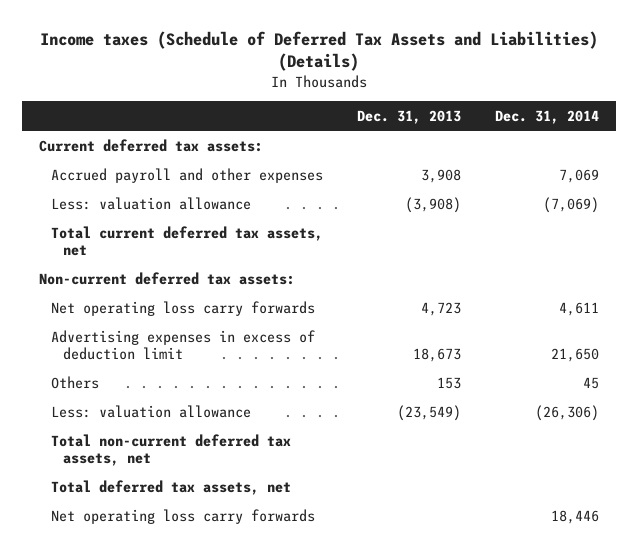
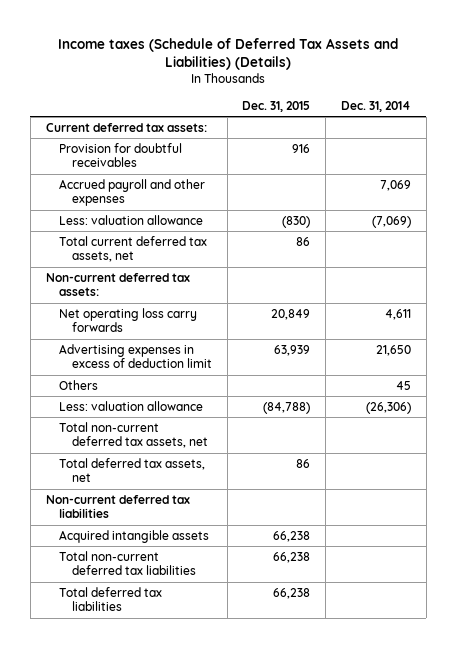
[357,109,462,124] Dec. 31, 2013 -> none
none -> [242,100,311,112] Dec. 31, 2015
none -> [58,142,182,168] Provision for doubtful receivables
[51,508,316,524] Net operating loss carry forwards -> none
none -> [45,494,190,519] Non-current deferred tax liabilities
none -> [58,529,209,543] Acquired intangible assets
none -> [58,550,196,576] Total non-current deferred tax liabilities
none -> [58,586,162,612] Total deferred tax liabilities

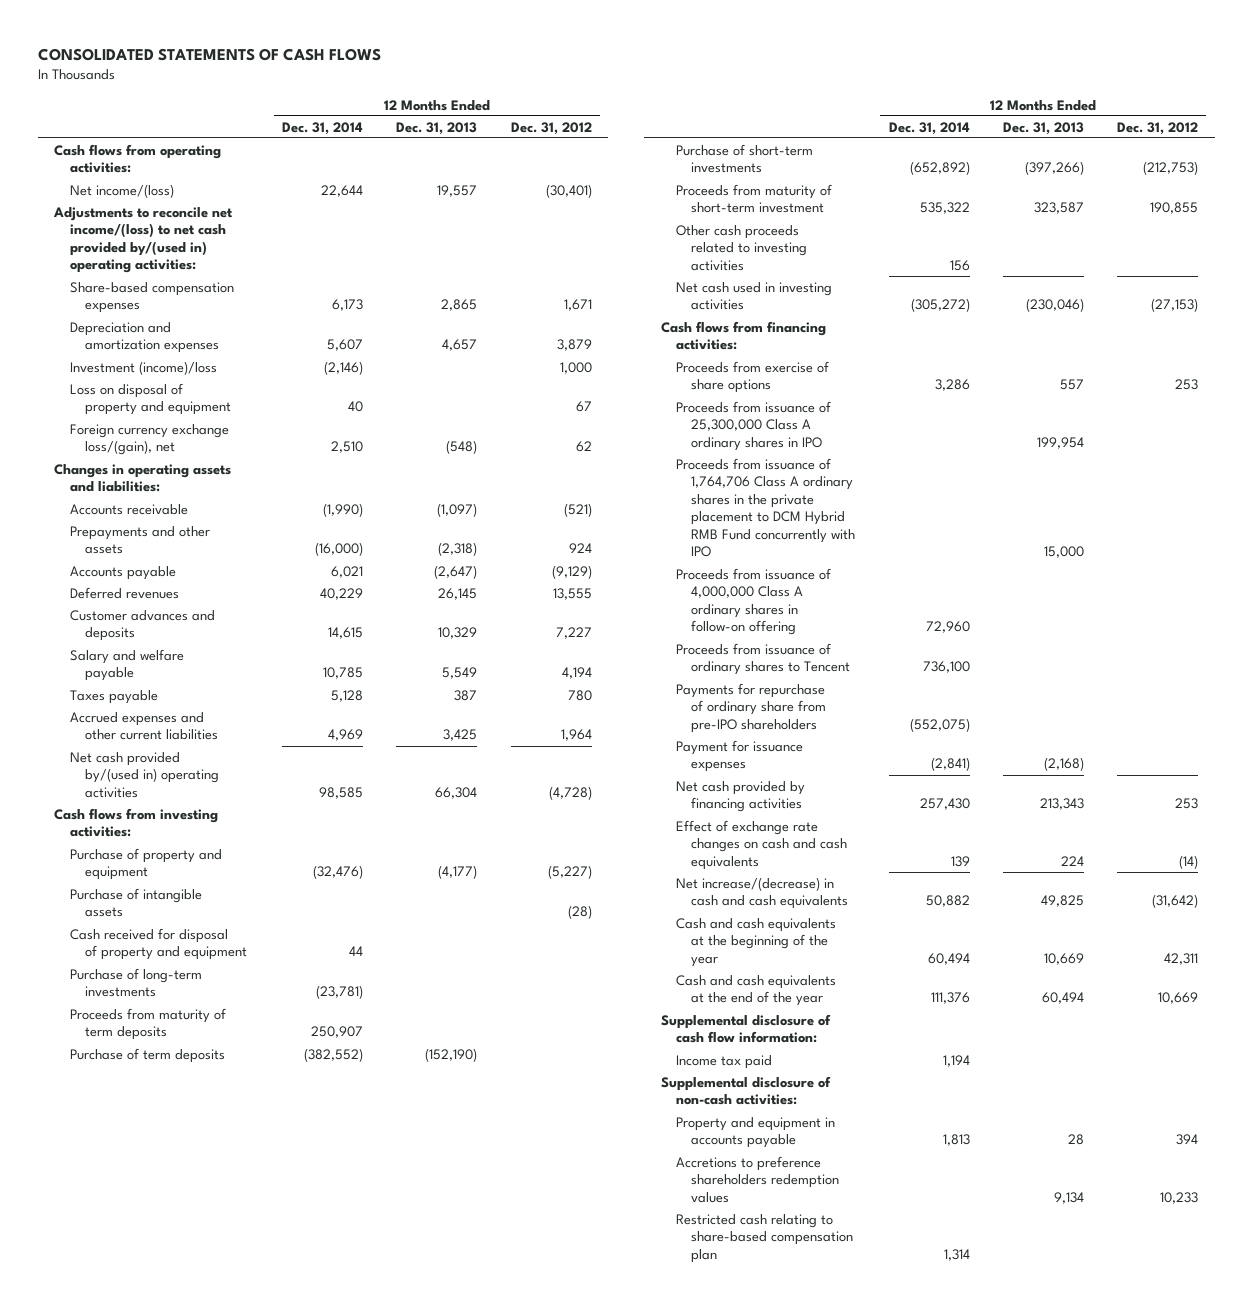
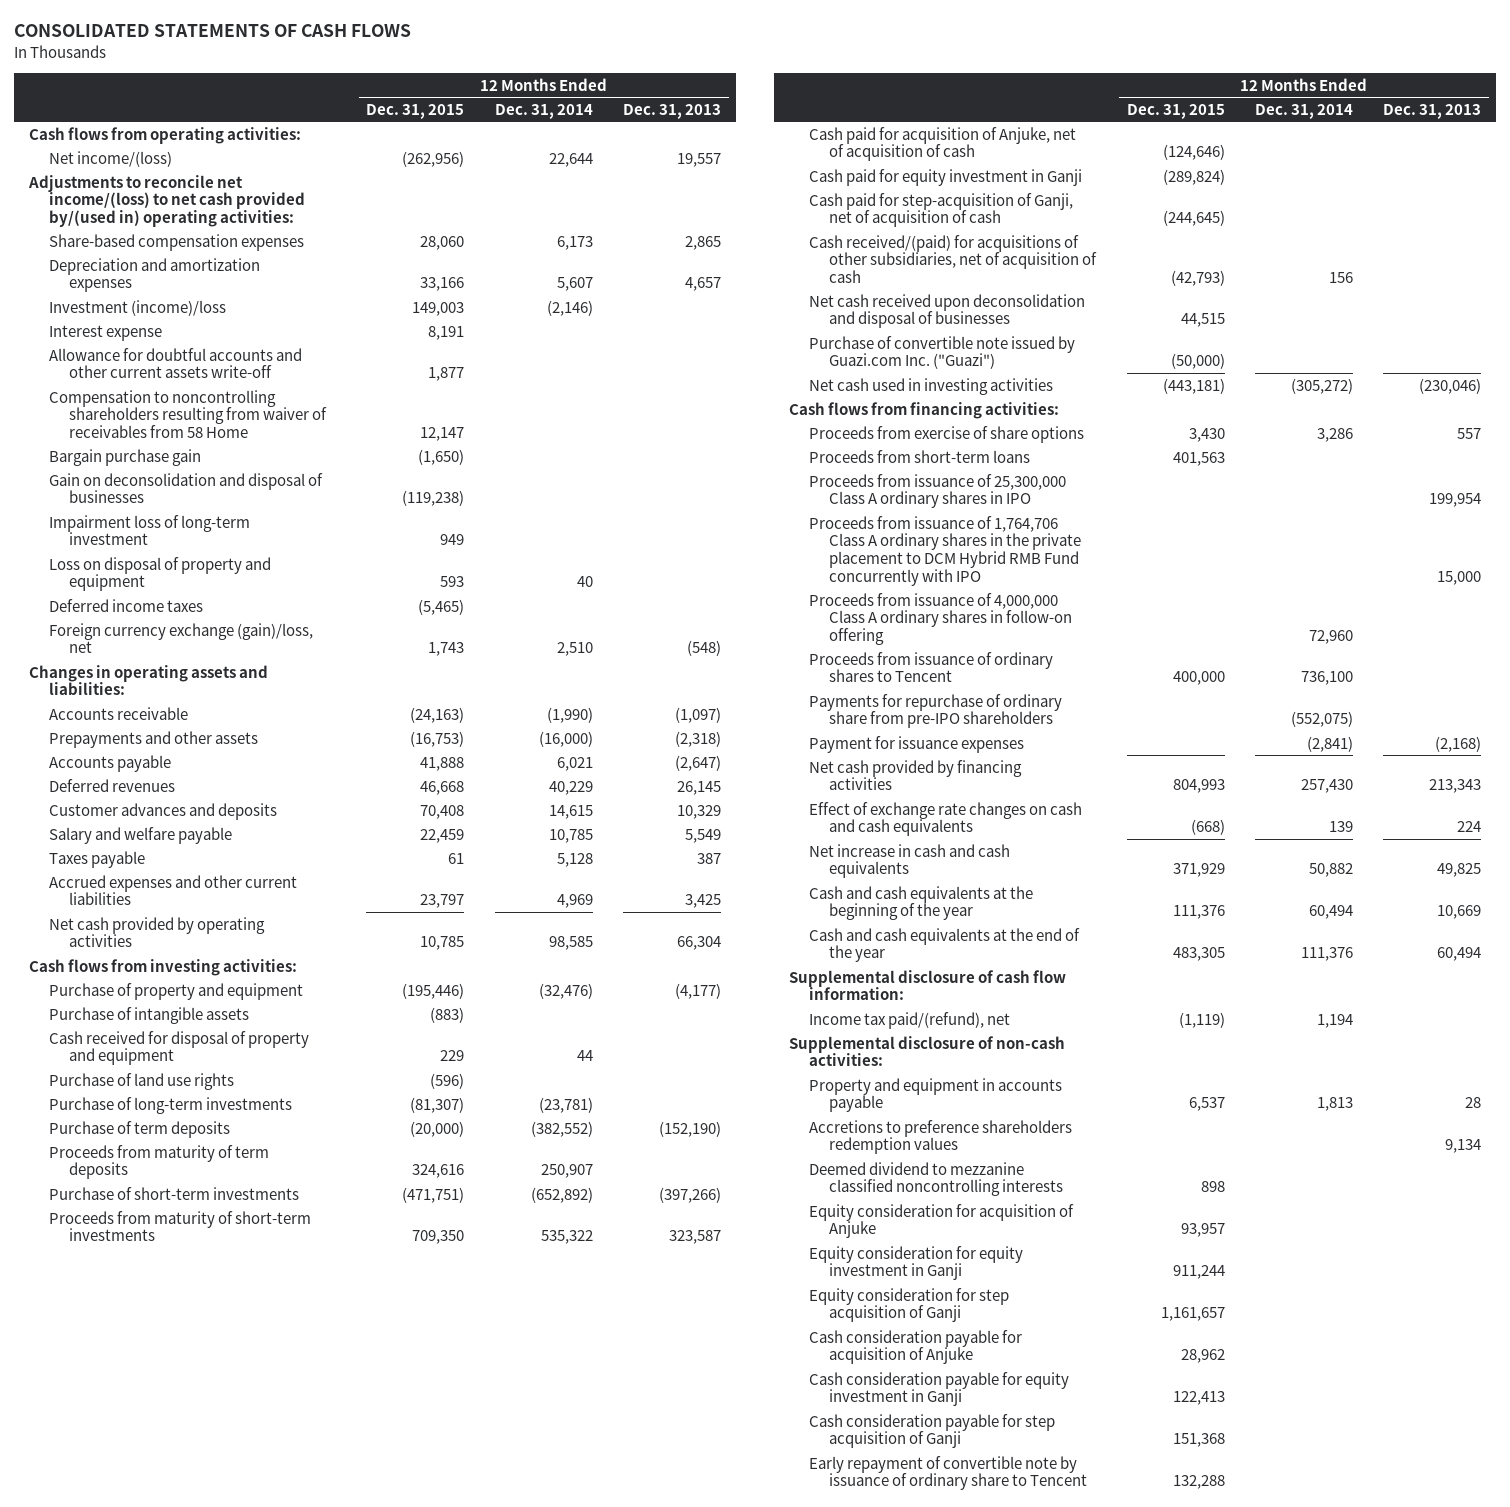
[510,121,592,135] Dec. 31, 2012 -> none
none -> [366,103,465,119] Dec. 31, 2015
none -> [49,324,163,341] Interest expense
none -> [49,347,303,379] Allowance for doubtful accounts and other current assets write-off
none -> [49,389,328,438] Compensation to noncontrolling shareholders resulting from waiver of receivables from 58 Home
none -> [49,448,202,466] Bargain purchase gain
none -> [49,472,324,504] Gain on deconsolidation and disposal of businesses
none -> [49,514,251,546] Impairment loss of long-term investment
none -> [49,598,204,612] Deferred income taxes
[69,423,229,456] Foreign currency exchange loss/(gain), net -> [49,622,314,654] Foreign currency exchange (gain)/loss, net
[69,751,219,798] Net cash provided by/(used in) operating activities -> [49,916,266,948] Net cash provided by operating activities
none -> [49,1072,235,1090] Purchase of land use rights
[69,1007,226,1041] Proceeds from maturity of term deposits -> [49,1144,270,1180] Proceeds from maturity of term deposits
[676,183,833,214] Proceeds from maturity of short-term investment -> [49,1210,312,1242] Proceeds from maturity of short-term investments
none -> [809,126,1077,162] Cash paid for acquisition of Anjuke, net of acquisition of cash
none -> [809,168,1083,186] Cash paid for equity investment in Ganji
none -> [809,192,1074,228] Cash paid for step-acquisition of Ganji, net of acquisition of cash
[676,224,808,271] Other cash proceeds related to investing activities -> [809,234,1098,283] Cash received/(paid) for acquisitions of other subsidiaries, net of acquisition of cash
none -> [809,293,1086,329] Net cash received upon deconsolidation and disposal of businesses
none -> [809,335,1076,370] Purchase of convertible note issued by Guazi.com Inc. ("Guazi")
none -> [809,449,1031,463] Proceeds from short-term loans
[676,876,849,910] Net increase/(decrease) in cash and cash equivalents -> [809,843,1011,879] Net increase in cash and cash equivalents
[676,1054,773,1069] Income tax paid -> [809,1011,1011,1029] Income tax paid/(refund), net
[676,1213,854,1263] Restricted cash relating to share-based compensation plan -> none
none -> [809,1161,1064,1197] Deemed dividend to mezzanine classified noncontrolling interests
none -> [809,1203,1075,1239] Equity consideration for acquisition of Anjuke
none -> [809,1245,1024,1281] Equity consideration for equity investment in Ganji
none -> [809,1287,1010,1323] Equity consideration for step acquisition of Ganji
none -> [809,1329,1023,1365] Cash consideration payable for acquisition of Anjuke
none -> [809,1371,1070,1407] Cash consideration payable for equity investment in Ganji
none -> [809,1413,1056,1449] Cash consideration payable for step acquisition of Ganji
none -> [809,1455,1088,1491] Early repayment of convertible note by issuance of ordinary share to Tencent

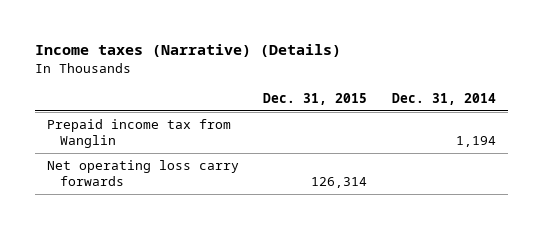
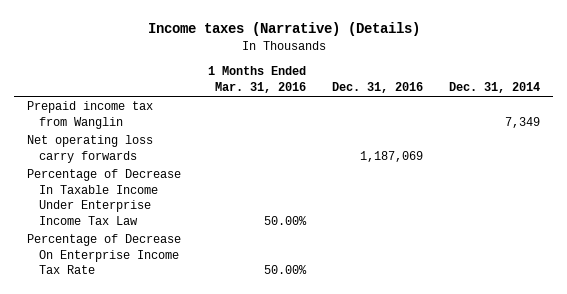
[263,93,368,106] Dec. 31, 2015 -> none
none -> [207,66,306,93] 1 Months Ended Mar. 31, 2016
none -> [331,81,423,93] Dec. 31, 2016
[456,135,497,147] 1,194 -> [504,116,540,128] 7,349
none -> [27,169,182,225] Percentage of Decrease In Taxable Income Under Enterprise Income Tax Law
none -> [27,234,182,275] Percentage of Decrease On Enterprise Income Tax Rate

